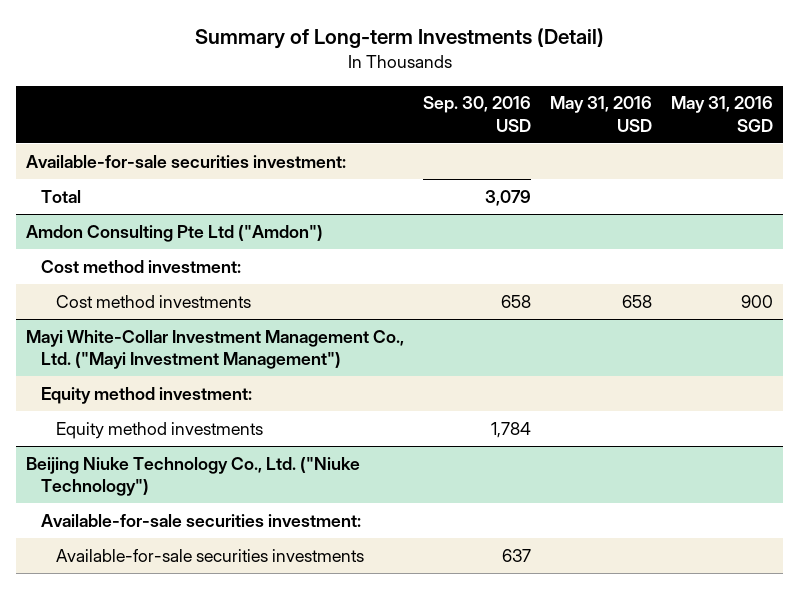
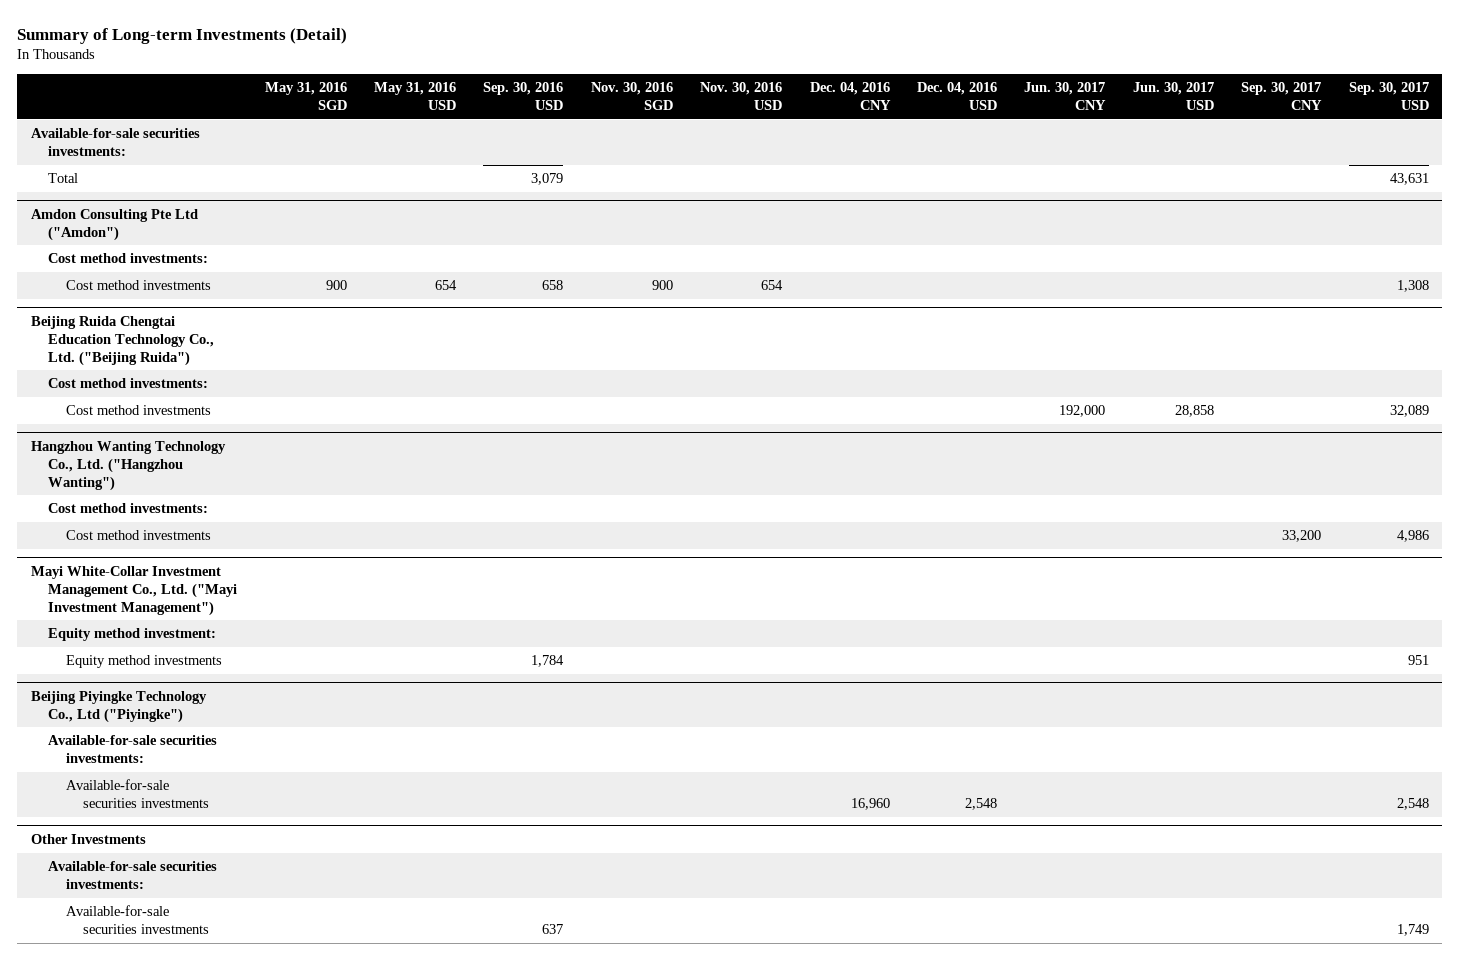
none -> [590,82,673,110] Nov. 30, 2016 SGD
none -> [700,82,783,110] Nov. 30, 2016 USD
none -> [809,82,891,110] Dec. 04, 2016 CNY
none -> [916,82,997,110] Dec. 04, 2016 USD
none -> [1024,82,1107,110] Jun. 30, 2017 CNY
none -> [1132,82,1214,110] Jun. 30, 2017 USD
none -> [1241,82,1323,110] Sep. 30, 2017 CNY
none -> [1348,82,1429,110] Sep. 30, 2017 USD
[25,154,346,168] Available-for-sale securities investment: -> [30,128,200,156] Available-for-sale securities investments:
[41,259,242,273] Cost method investment: -> [48,253,209,264] Cost method investments:
[622,294,653,308] 658 -> [434,280,457,291] 654
none -> [30,316,215,366] Beijing Ruida Chengtai Education Technology Co., Ltd. ("Beijing Ruida")
none -> [48,378,209,389] Cost method investments:
none -> [65,405,211,416] Cost method investments
none -> [30,441,226,491] Hangzhou Wanting Technology Co., Ltd. ("Hangzhou Wanting")
none -> [48,503,209,514] Cost method investments:
none -> [65,530,211,541] Cost method investments
none -> [30,691,207,723] Beijing Piyingke Technology Co., Ltd ("Piyingke")
none -> [48,735,218,763] Available-for-sale securities investments:
none -> [65,779,210,808] Available-for-sale securities investments
[25,456,360,497] Beijing Niuke Technology Co., Ltd. ("Niuke Technology") -> [30,834,146,845] Other Investments
[41,513,362,527] Available-for-sale securities investment: -> [48,861,218,889] Available-for-sale securities investments:

